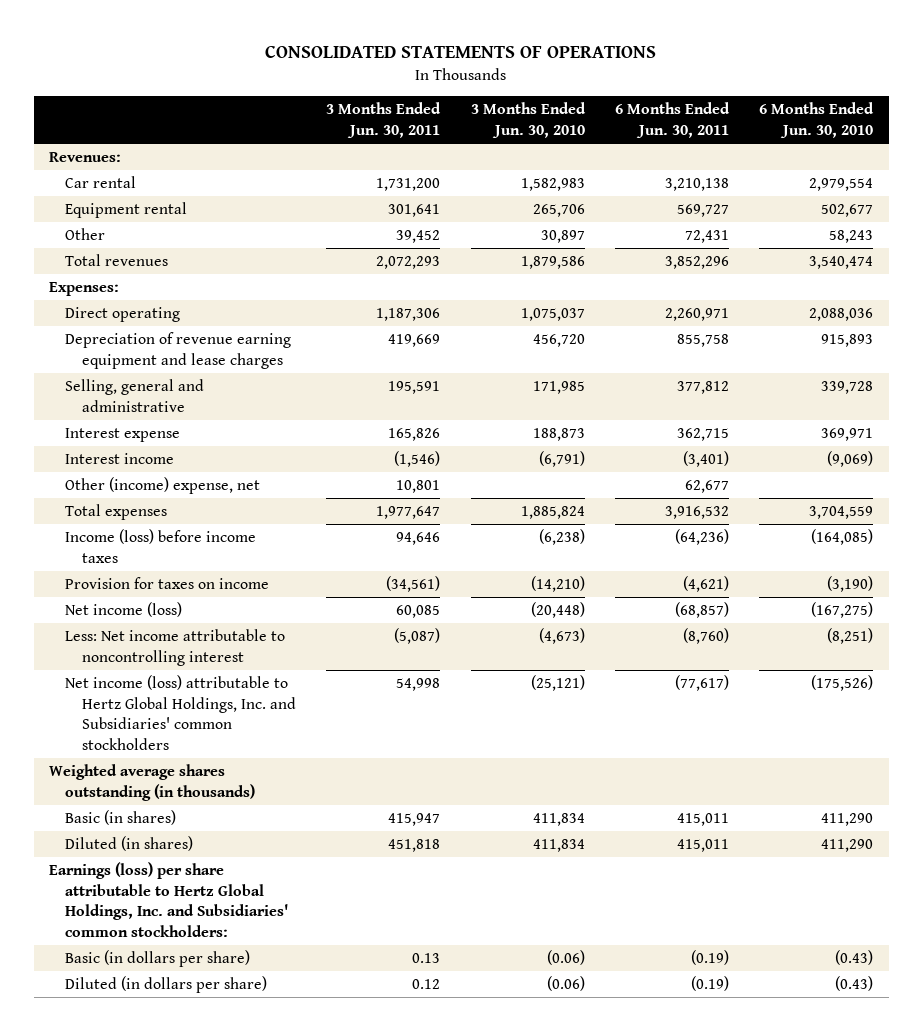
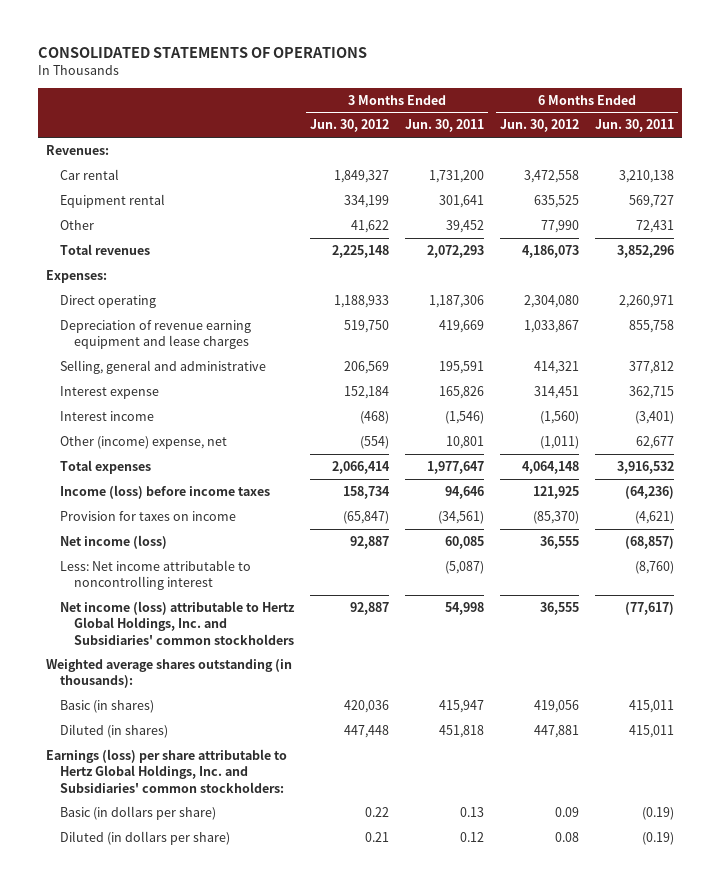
[470,102,586,138] 3 Months Ended Jun. 30, 2010 -> none
[759,102,875,138] 6 Months Ended Jun. 30, 2010 -> none
none -> [310,119,390,133] Jun. 30, 2012
none -> [500,119,580,133] Jun. 30, 2012
[48,764,256,801] Weighted average shares outstanding (in thousands) -> [46,659,293,689] Weighted average shares outstanding (in thousands):

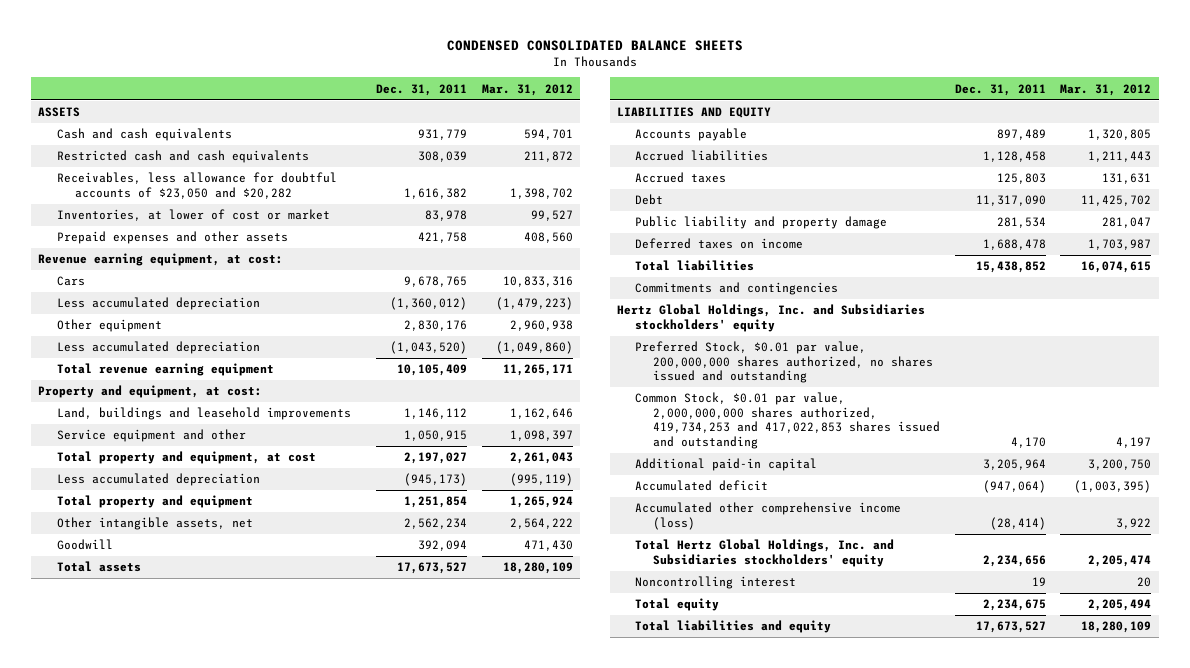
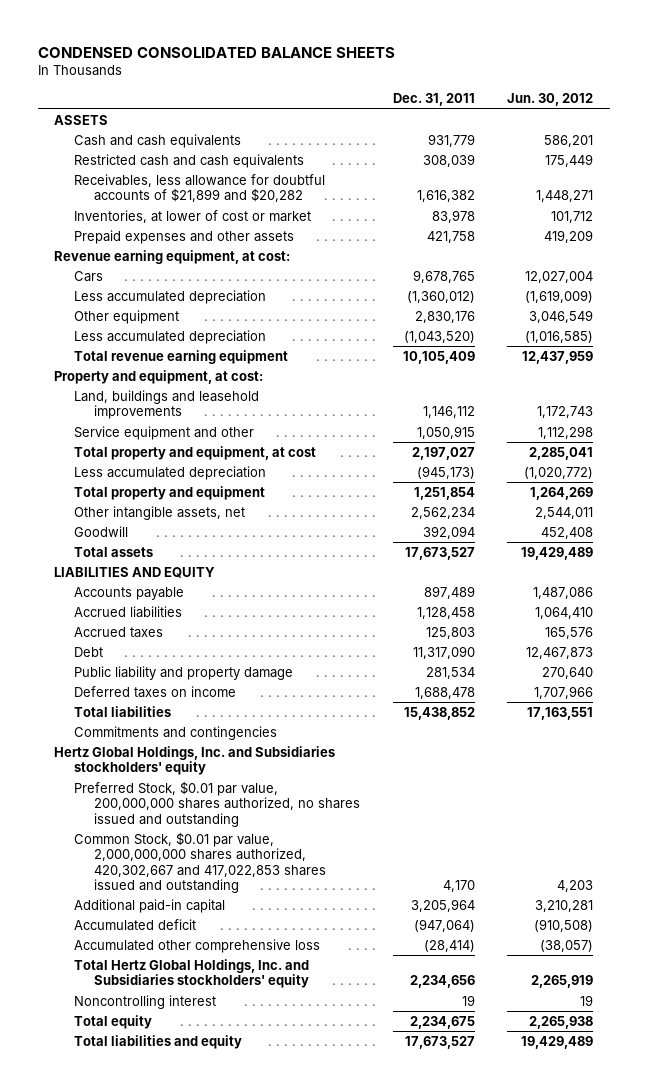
[481,83,573,96] Mar. 31, 2012 -> none
none -> [507,93,594,107] Jun. 30, 2012
[56,172,337,199] Receivables, less allowance for doubtful accounts of $23,050 and $20,282 -> [73,173,325,203] Receivables, less allowance for doubtful accounts of $21,899 and $20,282
[635,392,941,449] Common Stock, $0.01 par value, 2,000,000,000 shares authorized, 419,734,253 and 417,022,853 shares issued and outstanding -> [73,831,326,893] Common Stock, $0.01 par value, 2,000,000,000 shares authorized, 420,302,667 and 417,022,853 shares issued and outstanding
[635,502,902,530] Accumulated other comprehensive income (loss) -> [73,938,320,953] Accumulated other comprehensive loss

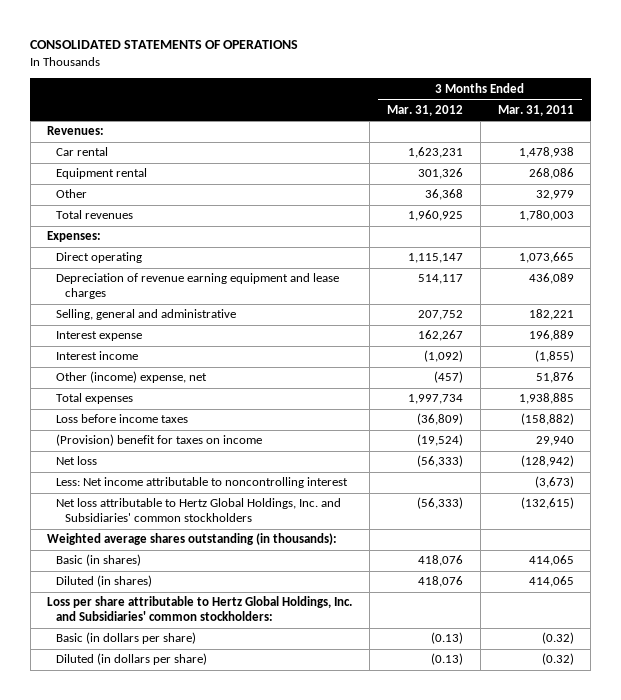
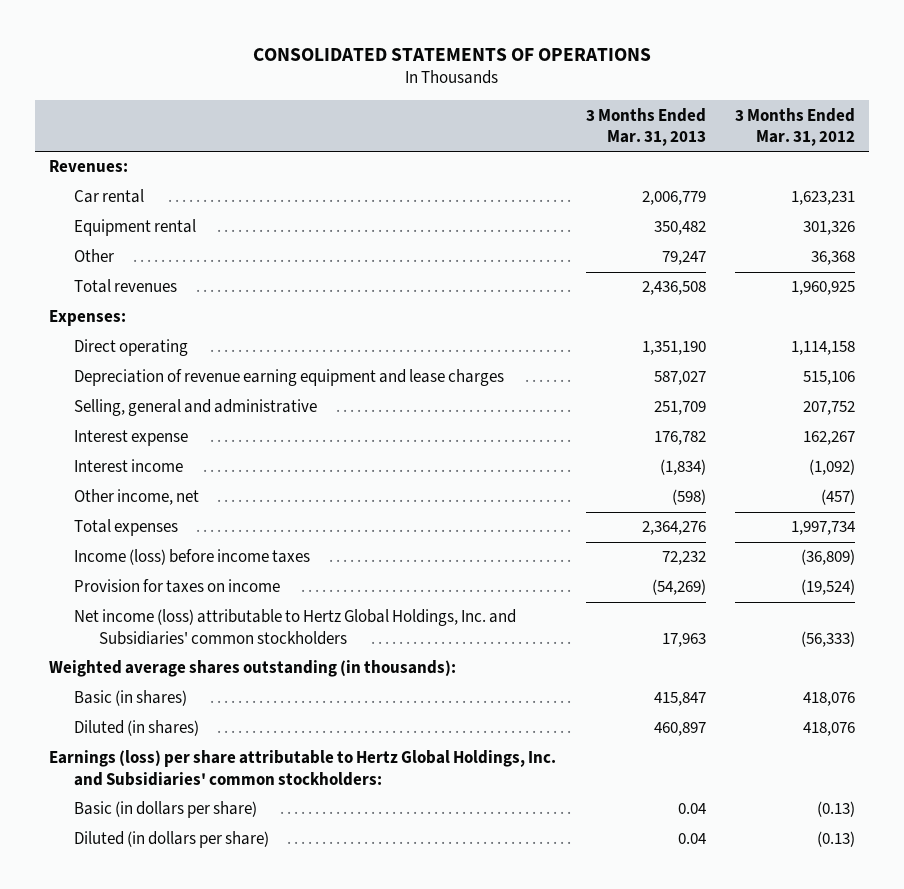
[497,104,574,116] Mar. 31, 2011 -> none
none -> [585,107,706,146] 3 Months Ended Mar. 31, 2013
[407,253,463,264] 1,115,147 -> [790,341,855,356] 1,114,158
[417,274,463,285] 514,117 -> [802,371,855,386] 515,106
[56,371,208,384] Other (income) expense, net -> [74,489,200,506] Other income, net
[56,477,349,489] Less: Net income attributable to noncontrolling interest -> none
[56,498,342,523] Net loss attributable to Hertz Global Holdings, Inc. and Subsidiaries' common stockholders -> none
[56,414,189,424] Loss before income taxes -> [74,549,311,566] Income (loss) before income taxes
[56,434,263,447] (Provision) benefit for taxes on income -> [74,579,281,594] Provision for taxes on income
[56,456,98,466] Net loss -> [74,609,517,645] Net income (loss) attributable to Hertz Global Holdings, Inc. and Subsidiaries' common stockholders
[47,596,353,622] Loss per share attributable to Hertz Global Holdings, Inc. and Subsidiaries' common stockholders: -> [49,750,557,786] Earnings (loss) per share attributable to Hertz Global Holdings, Inc. and Subsidiaries' common stockholders:

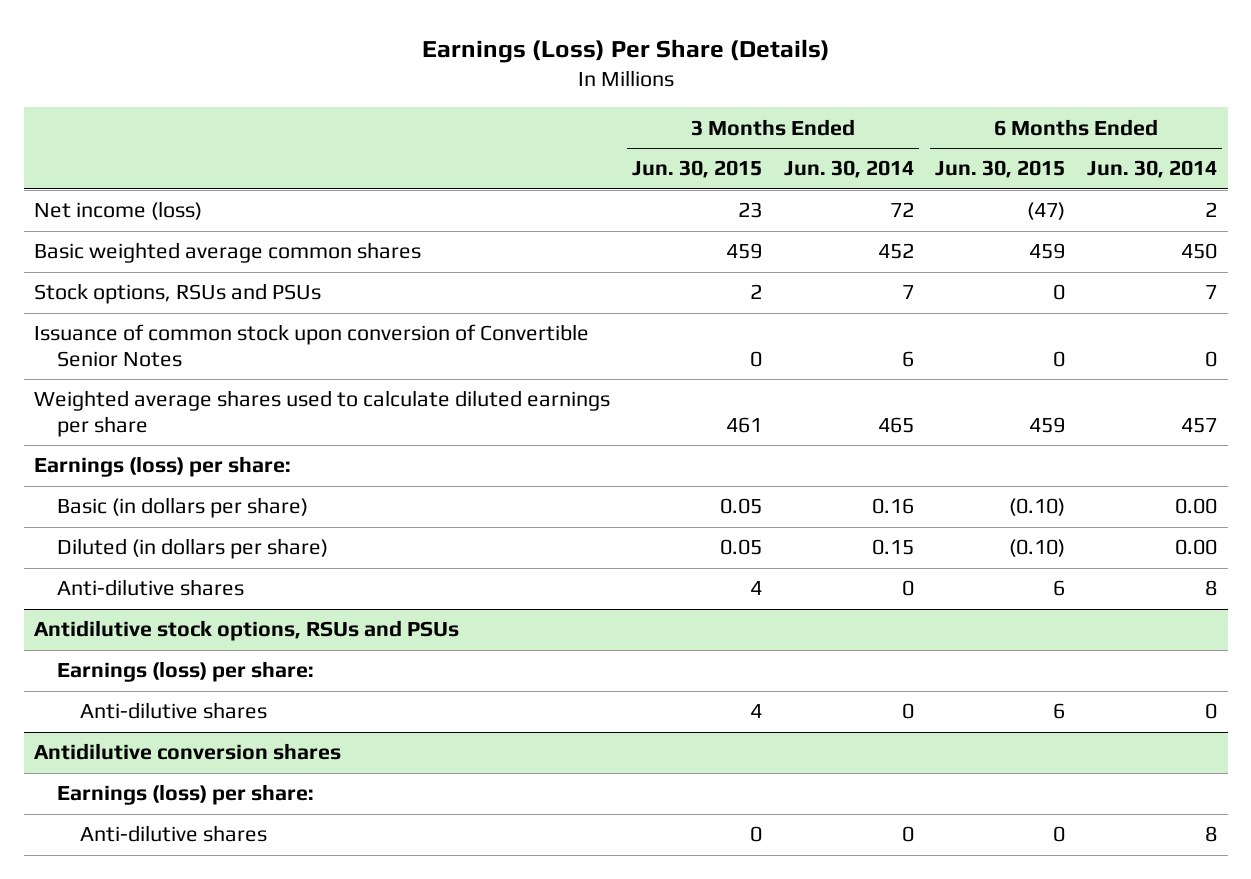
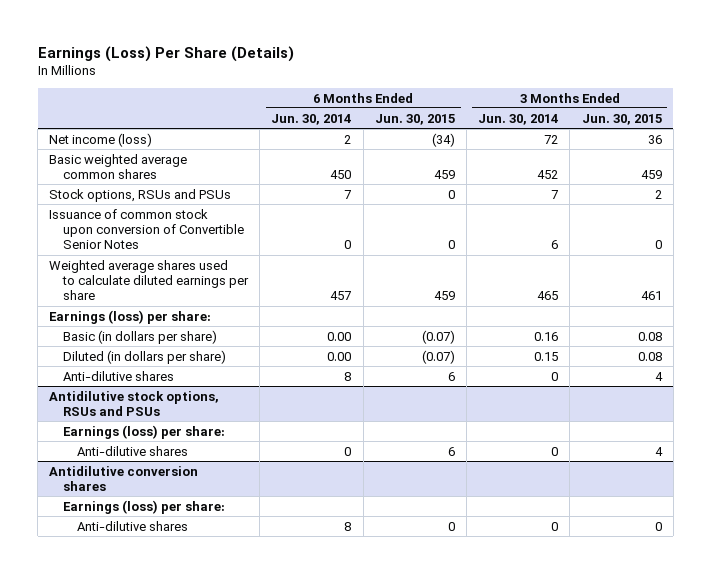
[738,202,763,219] 23 -> [647,134,662,144] 36
[1027,202,1066,221] (47) -> [431,132,455,147] (34)
[720,498,763,515] 0.05 -> [637,331,662,341] 0.08
[1009,498,1066,517] (0.10) -> [421,329,455,344] (0.07)
[720,539,763,556] 0.05 -> [637,351,662,361] 0.08
[1009,539,1066,558] (0.10) -> [421,349,455,364] (0.07)

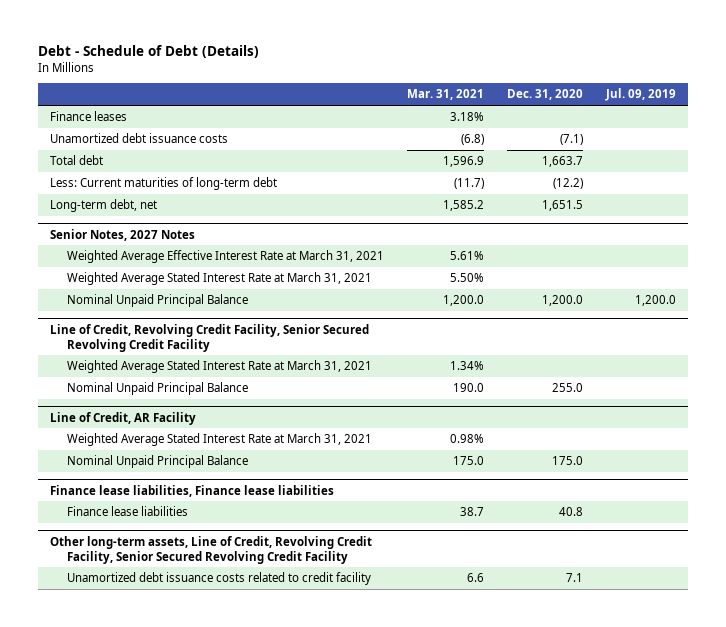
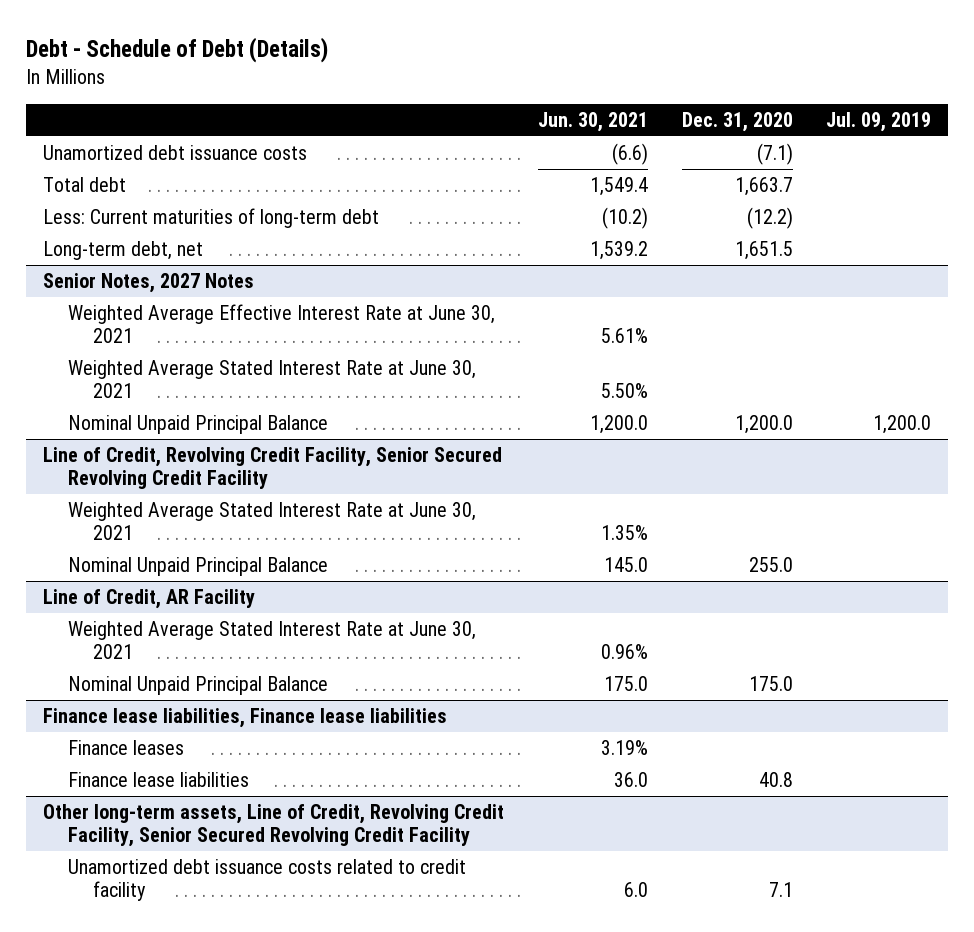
[407,89,485,101] Mar. 31, 2021 -> none
none -> [537,112,648,133] Jun. 30, 2021
[49,111,127,122] Finance leases -> none
[67,250,385,264] Weighted Average Effective Interest Rate at March 31, 2021 -> [68,303,496,343] Weighted Average Effective Interest Rate at June 30, 2021
[67,272,373,286] Weighted Average Stated Interest Rate at March 31, 2021 -> [68,359,477,398] Weighted Average Stated Interest Rate at June 30, 2021
[67,360,373,374] Weighted Average Stated Interest Rate at March 31, 2021 -> [68,501,477,540] Weighted Average Stated Interest Rate at June 30, 2021
[67,433,373,447] Weighted Average Stated Interest Rate at March 31, 2021 -> [68,620,477,659] Weighted Average Stated Interest Rate at June 30, 2021
none -> [68,739,185,755] Finance leases

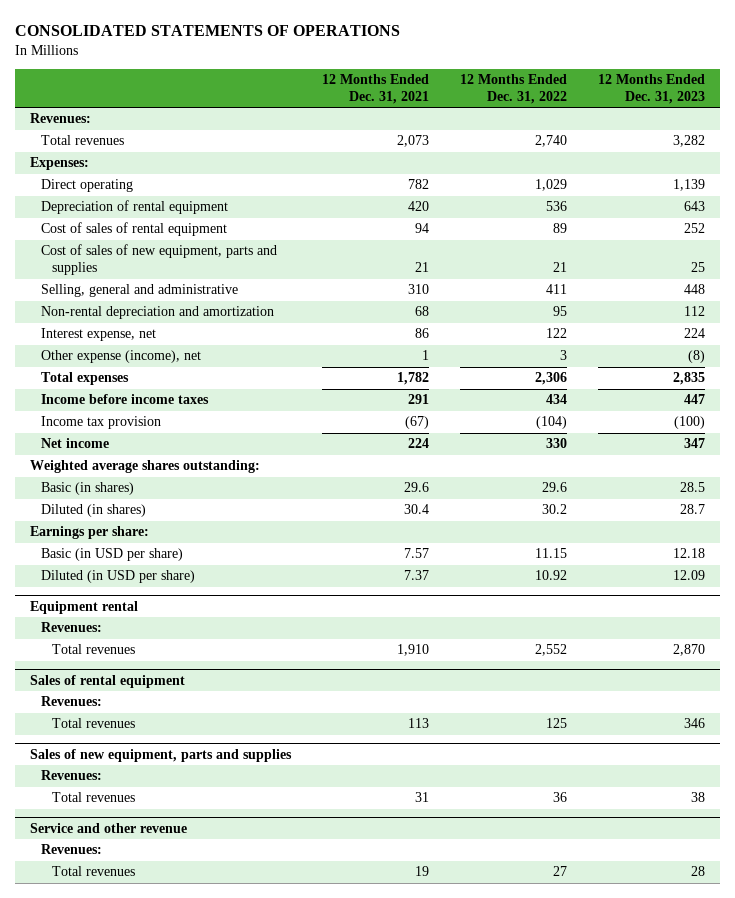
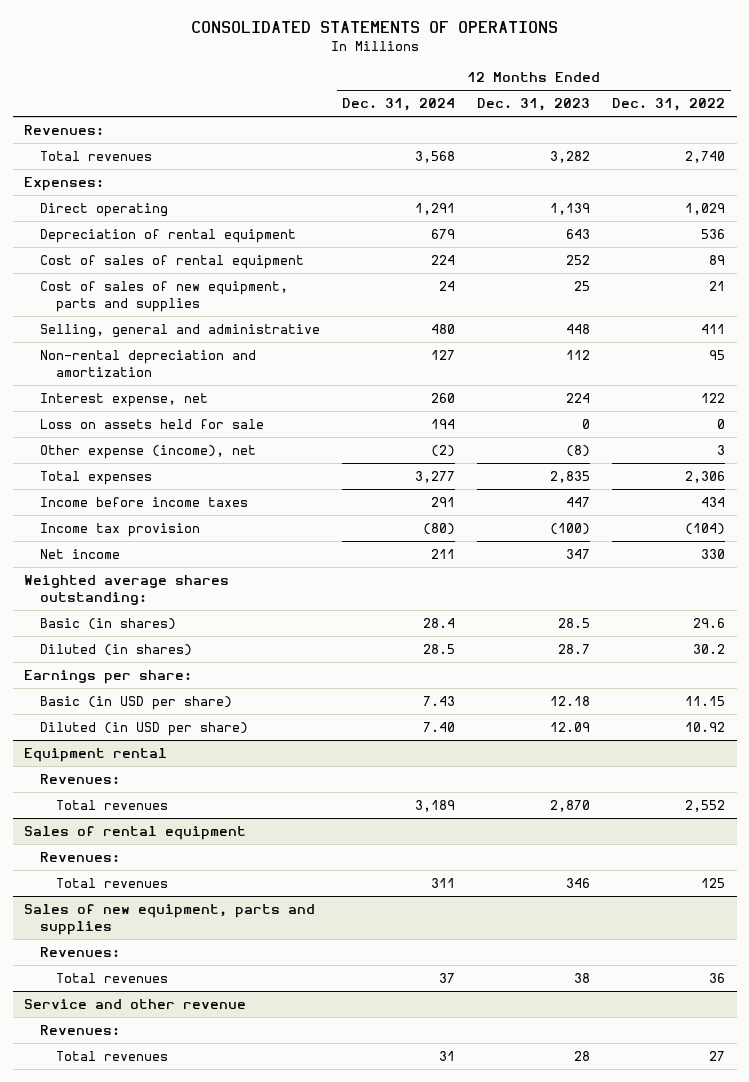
[321,74,429,104] 12 Months Ended Dec. 31, 2021 -> none
none -> [342,98,456,112] Dec. 31, 2024
none -> [39,419,264,430] Loss on assets held for sale

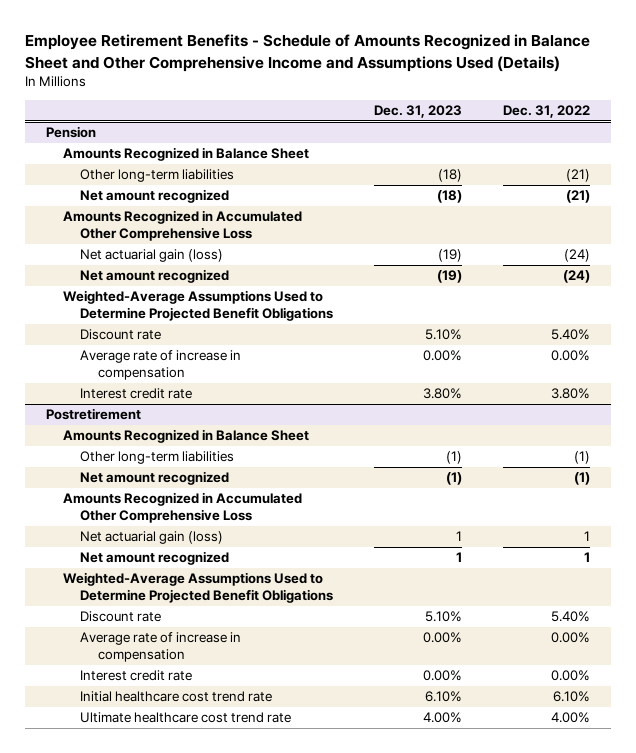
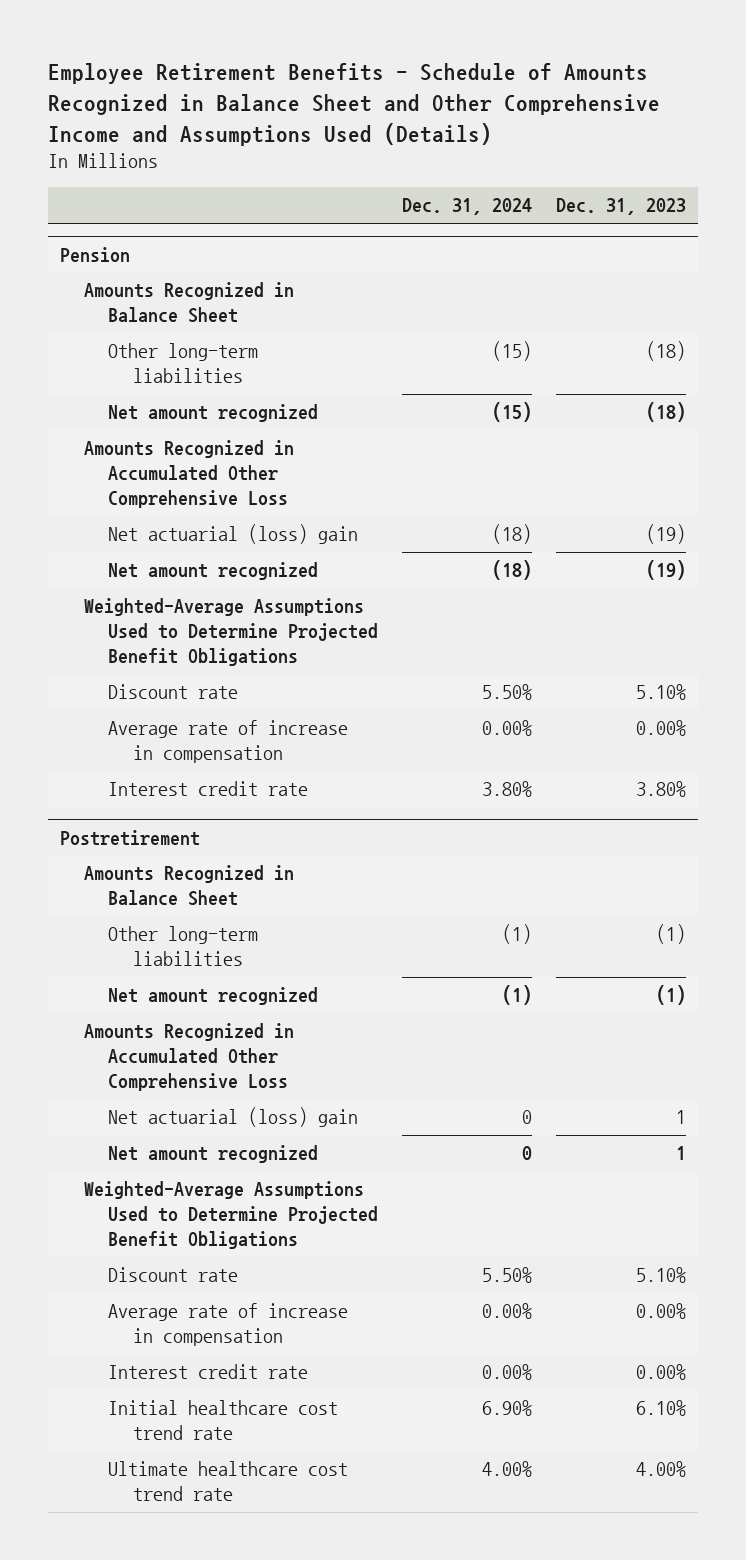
[503,105,591,119] Dec. 31, 2022 -> none
none -> [402,198,533,216] Dec. 31, 2024
[80,249,224,263] Net actuarial gain (loss) -> [108,524,359,545] Net actuarial (loss) gain
[80,531,224,545] Net actuarial gain (loss) -> [108,1107,359,1128] Net actuarial (loss) gain

